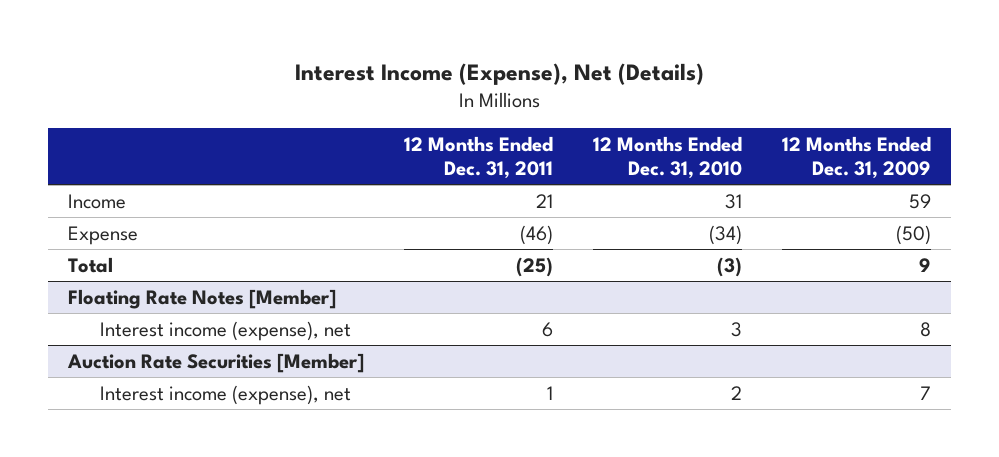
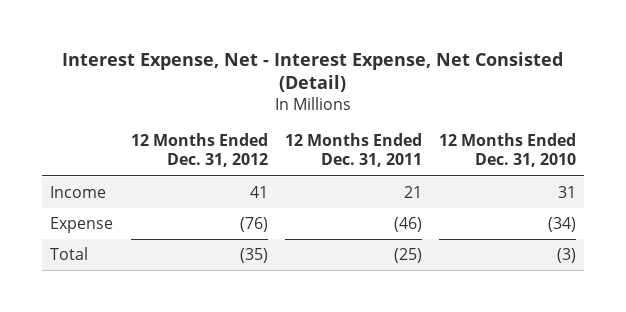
[294,62,704,85] Interest Income (Expense), Net (Details) -> [62,51,564,93] Interest Expense, Net - Interest Expense, Net Consisted (Detail)
[781,135,931,179] 12 Months Ended Dec. 31, 2009 -> none
none -> [130,133,268,168] 12 Months Ended Dec. 31, 2012
[68,288,337,309] Floating Rate Notes [Member] -> none
[100,320,352,341] Interest income (expense), net -> none
[67,352,365,373] Auction Rate Securities [Member] -> none
[100,384,352,405] Interest income (expense), net -> none

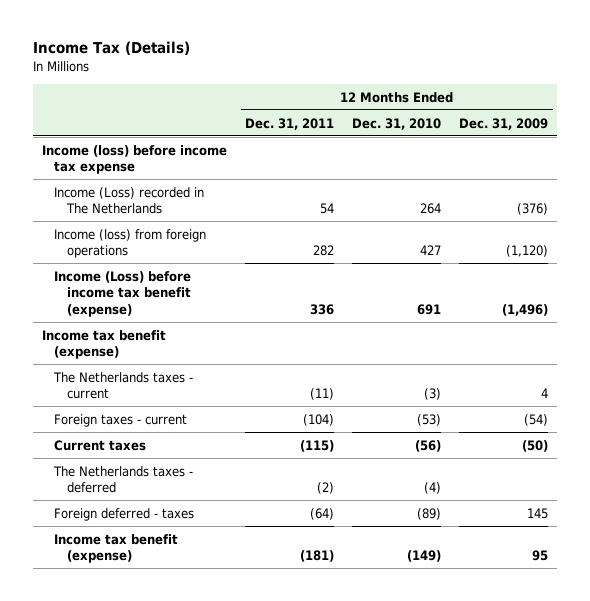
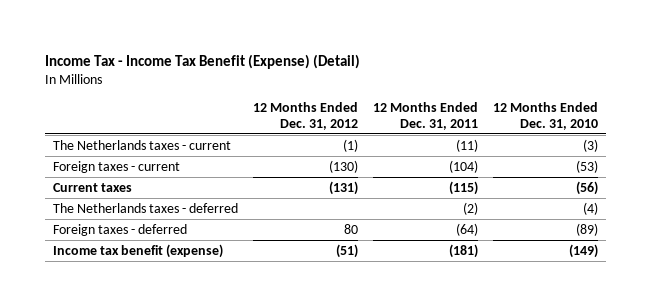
[32,41,190,56] Income Tax (Details) -> [45,53,361,69] Income Tax - Income Tax Benefit (Expense) (Detail)
[459,117,549,130] Dec. 31, 2009 -> none
none -> [252,101,358,130] 12 Months Ended Dec. 31, 2012
[41,144,227,175] Income (loss) before income tax expense -> none
[54,186,205,215] Income (Loss) recorded in The Netherlands -> none
[54,228,207,259] Income (loss) from foreign operations -> none
[54,270,192,317] Income (Loss) before income tax benefit (expense) -> none
[41,329,166,360] Income tax benefit (expense) -> none
[54,507,195,521] Foreign deferred - taxes -> [52,223,187,236] Foreign taxes - deferred

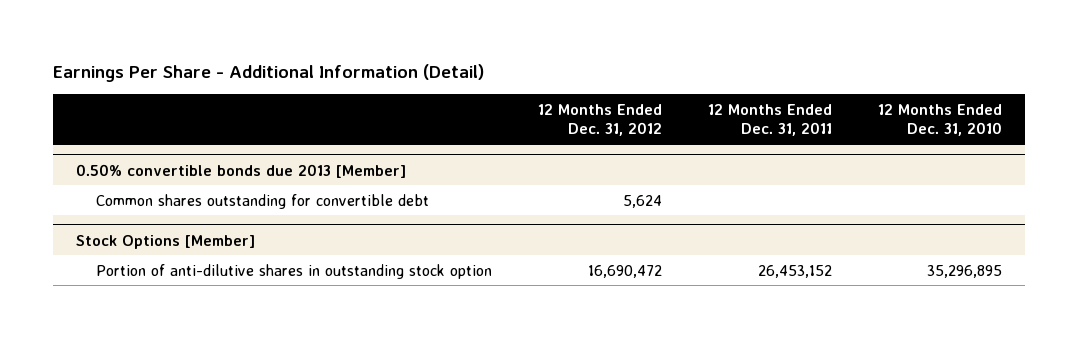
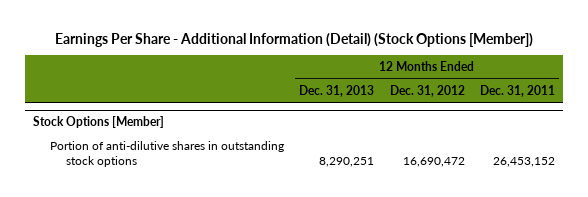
[52,63,484,82] Earnings Per Share - Additional Information (Detail) -> [55,32,534,47] Earnings Per Share - Additional Information (Detail) (Stock Options [Member])
[877,103,1002,137] 12 Months Ended Dec. 31, 2010 -> none
none -> [299,84,375,97] Dec. 31, 2013
[75,163,406,178] 0.50% convertible bonds due 2013 [Member] -> none
[95,193,429,209] Common shares outstanding for convertible debt -> none
[95,263,492,279] Portion of anti-dilutive shares in outstanding stock option -> [49,140,284,167] Portion of anti-dilutive shares in outstanding stock options

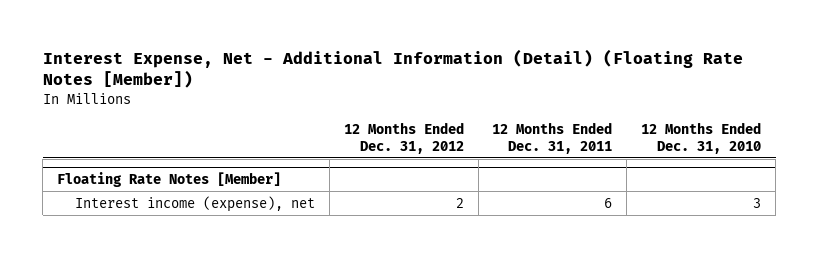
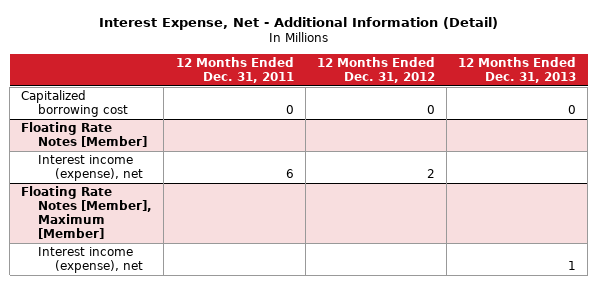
[42,48,743,89] Interest Expense, Net - Additional Information (Detail) (Floating Rate Notes [Member]) -> [98,17,498,31] Interest Expense, Net - Additional Information (Detail)
[641,122,762,154] 12 Months Ended Dec. 31, 2010 -> none
none -> [458,56,577,83] 12 Months Ended Dec. 31, 2013
none -> [21,90,129,118] Capitalized borrowing cost
none -> [21,186,153,240] Floating Rate Notes [Member], Maximum [Member]
none -> [38,247,144,274] Interest income (expense), net

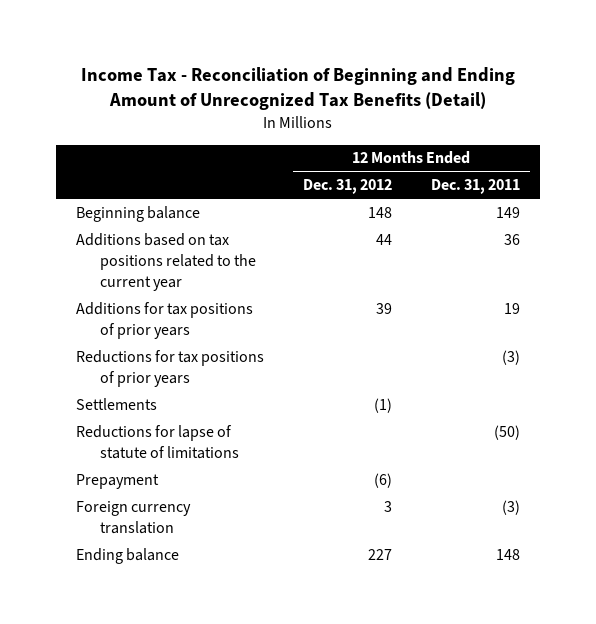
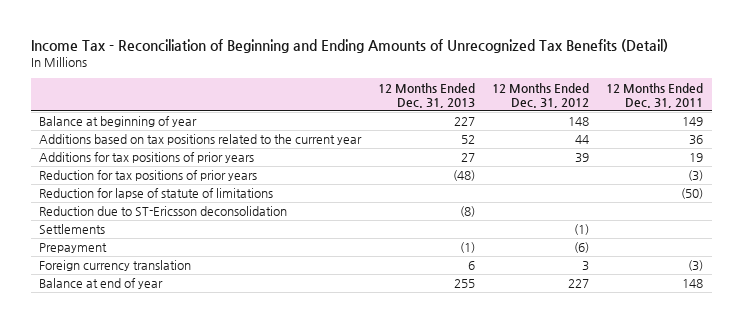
[80,67,515,111] Income Tax - Reconciliation of Beginning and Ending Amount of Unrecognized Tax Benefits (Detail) -> [30,38,668,53] Income Tax - Reconciliation of Beginning and Ending Amounts of Unrecognized Tax Benefits (Detail)
none -> [378,82,476,109] 12 Months Ended Dec. 31, 2013
[75,205,200,222] Beginning balance -> [39,116,198,128] Balance at beginning of year
[75,349,264,387] Reductions for tax positions of prior years -> [39,170,258,182] Reduction for tax positions of prior years
none -> [39,188,274,200] Reduction for lapse of statute of limitations
none -> [39,206,288,217] Reduction due to ST-Ericsson deconsolidation
[75,424,240,459] Reductions for lapse of statute of limitations -> none
[75,547,179,564] Ending balance -> [39,278,164,290] Balance at end of year

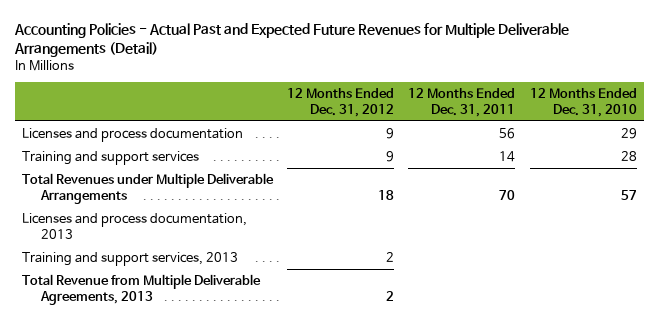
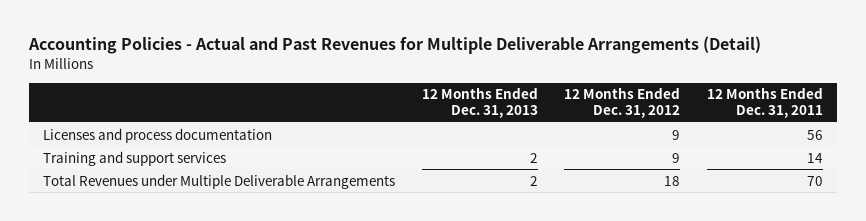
[13,22,569,58] Accounting Policies - Actual Past and Expected Future Revenues for Multiple Deliverable Arrangements (Detail) -> [28,36,762,55] Accounting Policies - Actual and Past Revenues for Multiple Deliverable Arrangements (Detail)
[529,88,637,117] 12 Months Ended Dec. 31, 2010 -> none
none -> [421,87,538,119] 12 Months Ended Dec. 31, 2013
[21,213,247,239] Licenses and process documentation, 2013 -> none
[21,252,238,267] Training and support services, 2013 -> none
[21,274,261,305] Total Revenue from Multiple Deliverable Agreements, 2013 -> none

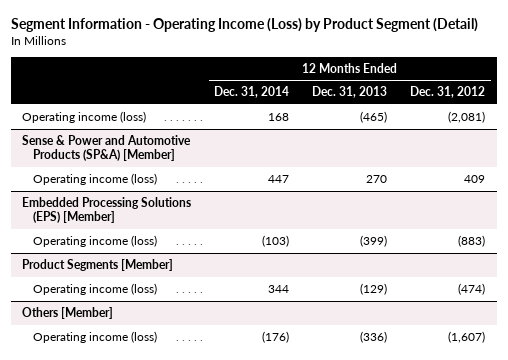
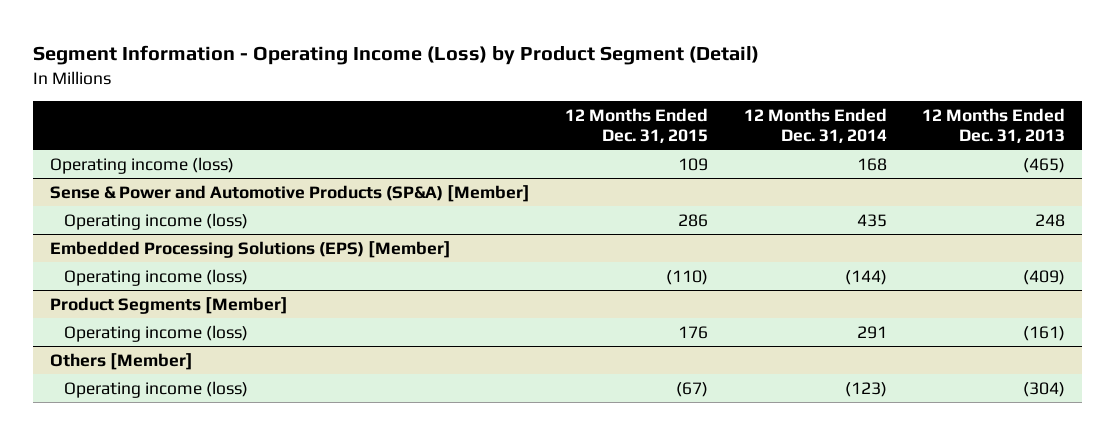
[410,86,486,99] Dec. 31, 2012 -> none
none -> [565,107,709,144] 12 Months Ended Dec. 31, 2015
[268,175,290,184] 447 -> [856,213,887,227] 435
[366,175,388,184] 270 -> [1034,213,1065,227] 248
[262,235,290,248] (103) -> [844,269,887,285] (144)
[360,235,388,248] (399) -> [1022,269,1065,285] (409)
[268,285,290,294] 344 -> [856,325,887,339] 291
[360,283,388,296] (129) -> [1022,325,1065,341] (161)
[262,331,290,344] (176) -> [844,381,887,397] (123)
[360,331,388,344] (336) -> [1022,381,1065,397] (304)

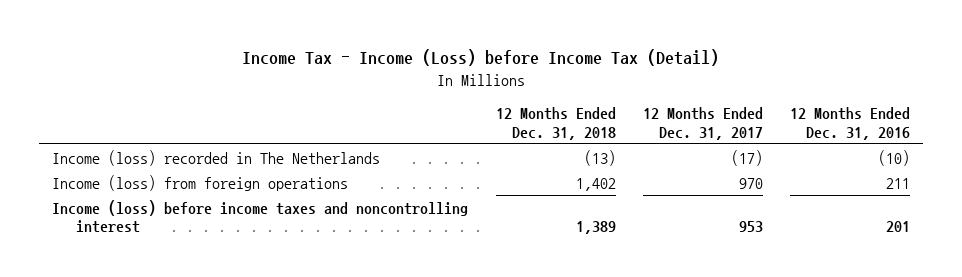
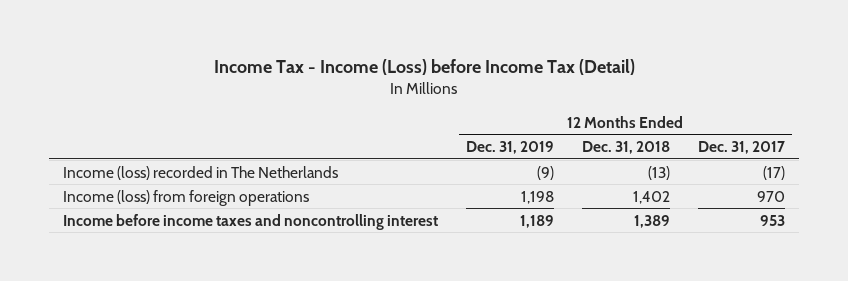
[789,107,910,140] 12 Months Ended Dec. 31, 2016 -> none
none -> [465,140,554,154] Dec. 31, 2019
[52,199,469,234] Income (loss) before income taxes and noncontrolling interest -> [62,213,438,230] Income before income taxes and noncontrolling interest

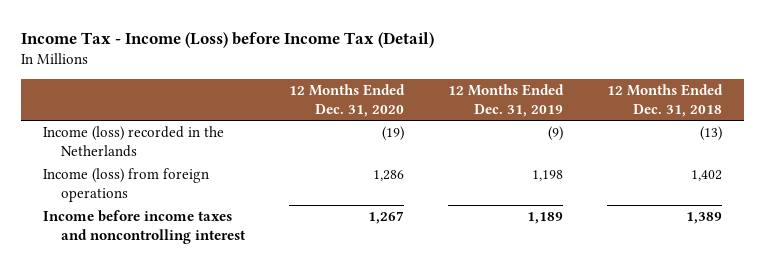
[698,140,786,154] Dec. 31, 2017 -> none
none -> [289,84,406,117] 12 Months Ended Dec. 31, 2020
[62,165,338,180] Income (loss) recorded in The Netherlands -> [42,126,224,157] Income (loss) recorded in the Netherlands

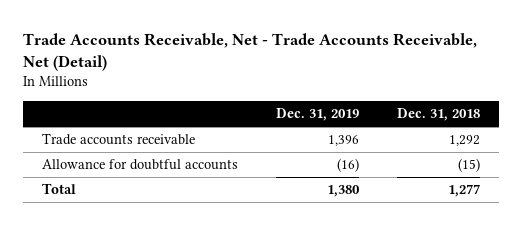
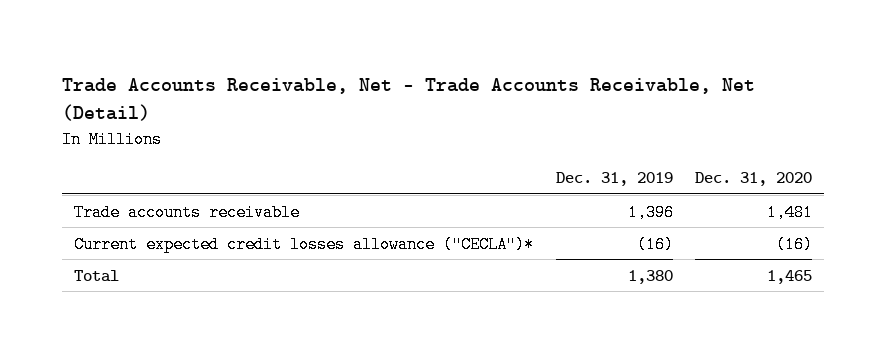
[396,108,480,122] Dec. 31, 2018 -> none
none -> [695,172,813,187] Dec. 31, 2020
[41,159,238,171] Allowance for doubtful accounts -> [73,235,534,253] Current expected credit losses allowance ("CECLA")*

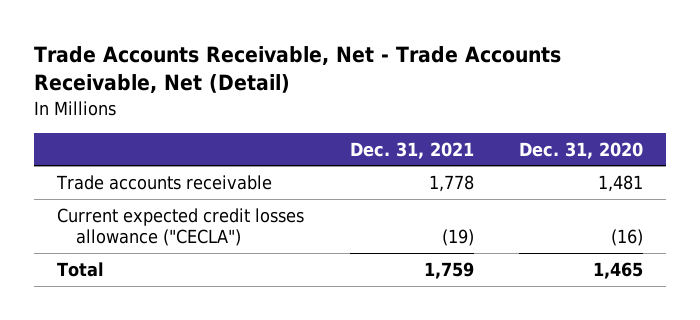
[555,172,673,187] Dec. 31, 2019 -> none
none -> [349,141,474,159] Dec. 31, 2021
[73,235,534,253] Current expected credit losses allowance ("CECLA")* -> [56,208,304,247] Current expected credit losses allowance ("CECLA")

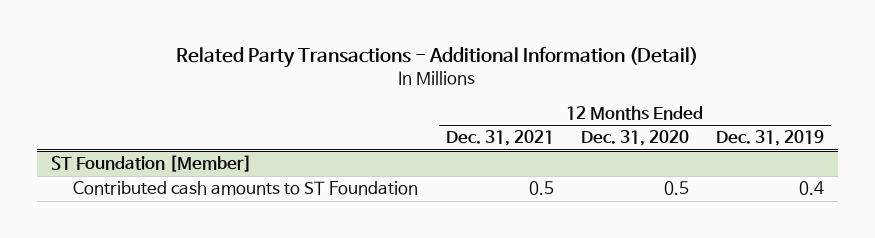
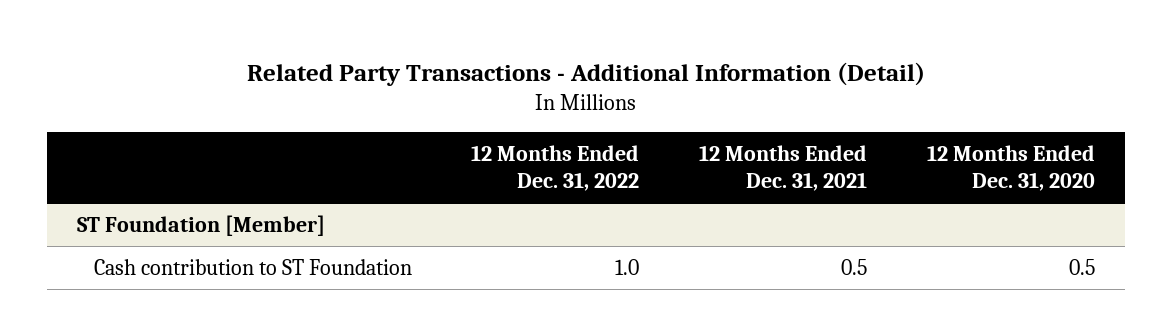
[716,130,825,147] Dec. 31, 2019 -> none
none -> [471,144,640,192] 12 Months Ended Dec. 31, 2022
[73,181,419,196] Contributed cash amounts to ST Foundation -> [93,258,412,275] Cash contribution to ST Foundation

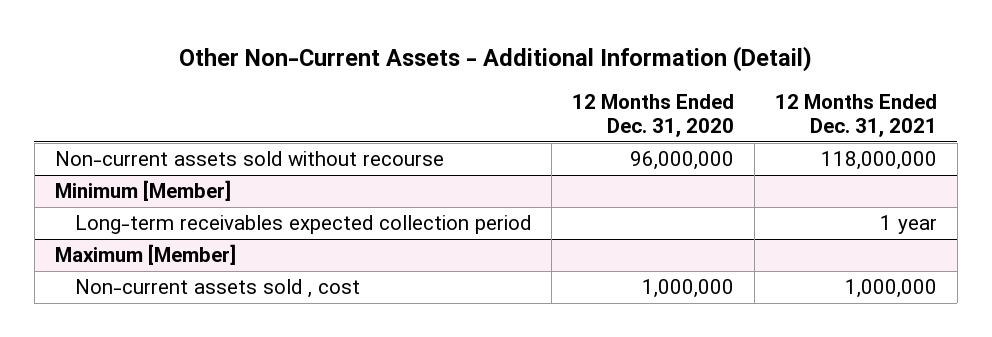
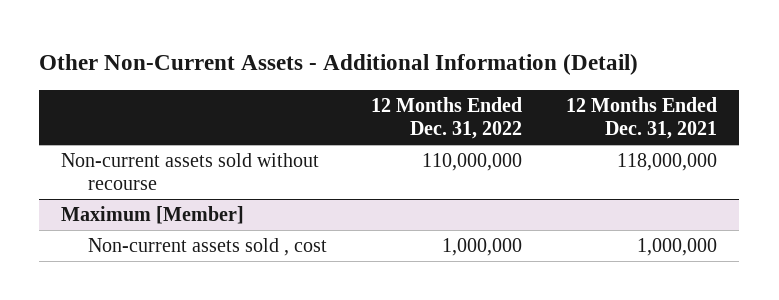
[571,94,734,137] 12 Months Ended Dec. 31, 2020 -> none
none -> [370,96,522,139] 12 Months Ended Dec. 31, 2022
[54,180,231,202] Minimum [Member] -> none
[74,215,531,235] Long-term receivables expected collection period -> none

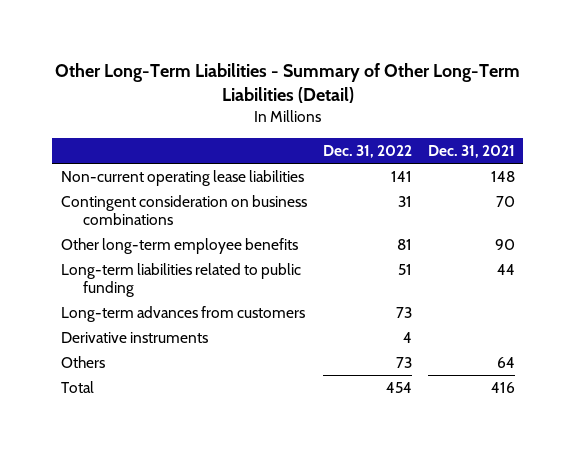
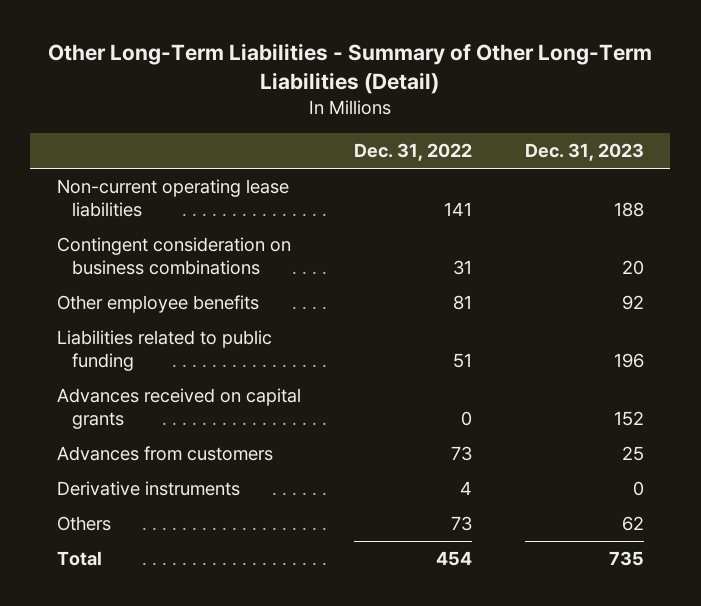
[427,145,515,159] Dec. 31, 2021 -> none
none -> [524,143,644,162] Dec. 31, 2023
[60,238,298,255] Other long-term employee benefits -> [56,295,259,314] Other employee benefits
[60,263,301,298] Long-term liabilities related to public funding -> [56,330,272,371] Liabilities related to public funding
none -> [56,388,301,429] Advances received on capital grants
[60,306,305,323] Long-term advances from customers -> [56,446,273,462] Advances from customers

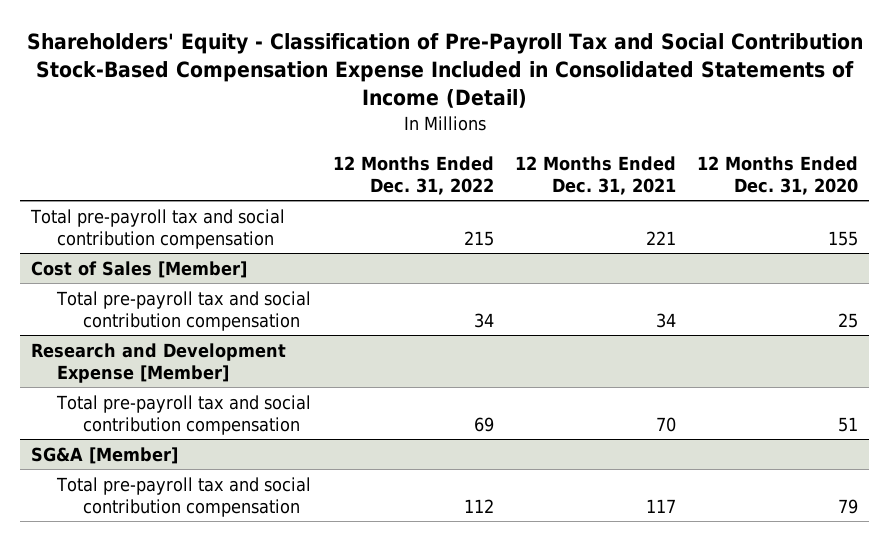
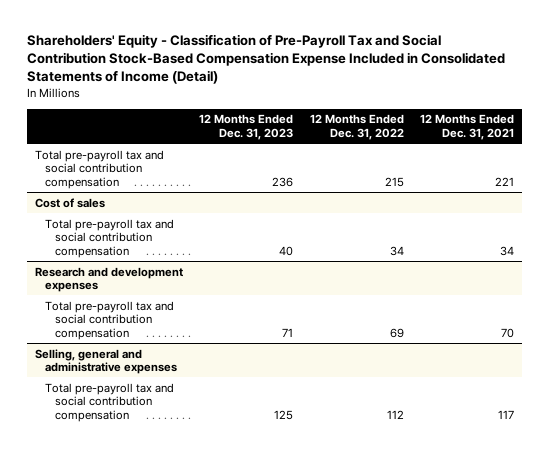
[697,155,859,195] 12 Months Ended Dec. 31, 2020 -> none
none -> [199,114,294,140] 12 Months Ended Dec. 31, 2023
[31,260,248,278] Cost of Sales [Member] -> [34,197,105,208] Cost of sales
[31,342,287,383] Research and Development Expense [Member] -> [34,266,183,293] Research and development expenses
[31,446,179,464] SG&A [Member] -> [34,348,178,375] Selling, general and administrative expenses

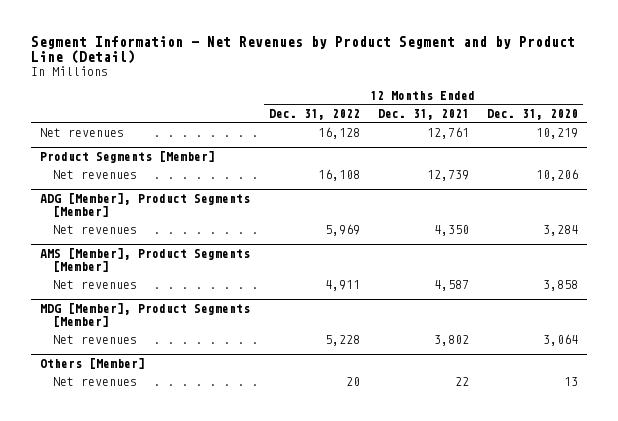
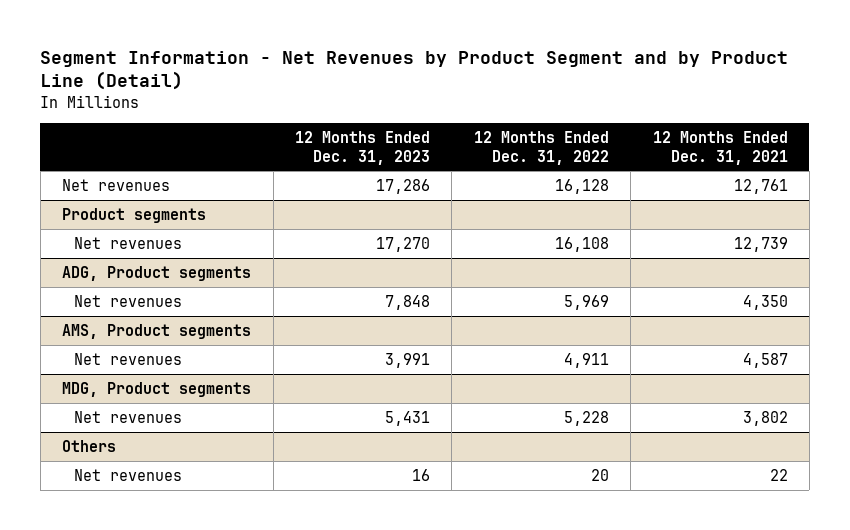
[487,108,579,120] Dec. 31, 2020 -> none
none -> [294,131,430,165] 12 Months Ended Dec. 31, 2023
[40,150,216,163] Product Segments [Member] -> [62,208,207,224] Product segments
[40,192,251,217] ADG [Member], Product Segments [Member] -> [62,266,252,282] ADG, Product segments
[40,247,251,272] AMS [Member], Product Segments [Member] -> [62,324,252,340] AMS, Product segments
[40,302,251,327] MDG [Member], Product Segments [Member] -> [62,382,252,398] MDG, Product segments
[40,357,146,369] Others [Member] -> [62,440,117,453] Others

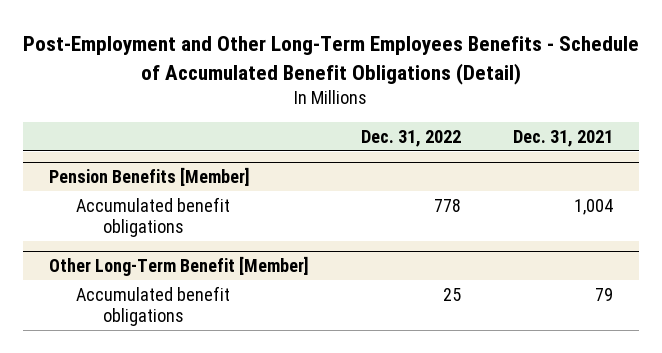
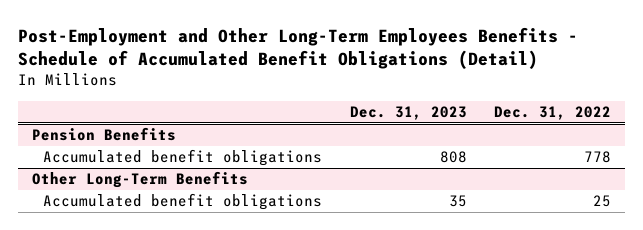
[513,130,614,148] Dec. 31, 2021 -> none
none -> [349,105,467,120] Dec. 31, 2023
[49,167,251,187] Pension Benefits [Member] -> [32,127,177,142] Pension Benefits
[49,256,310,277] Other Long-Term Benefit [Member] -> [32,171,249,189] Other Long-Term Benefits

